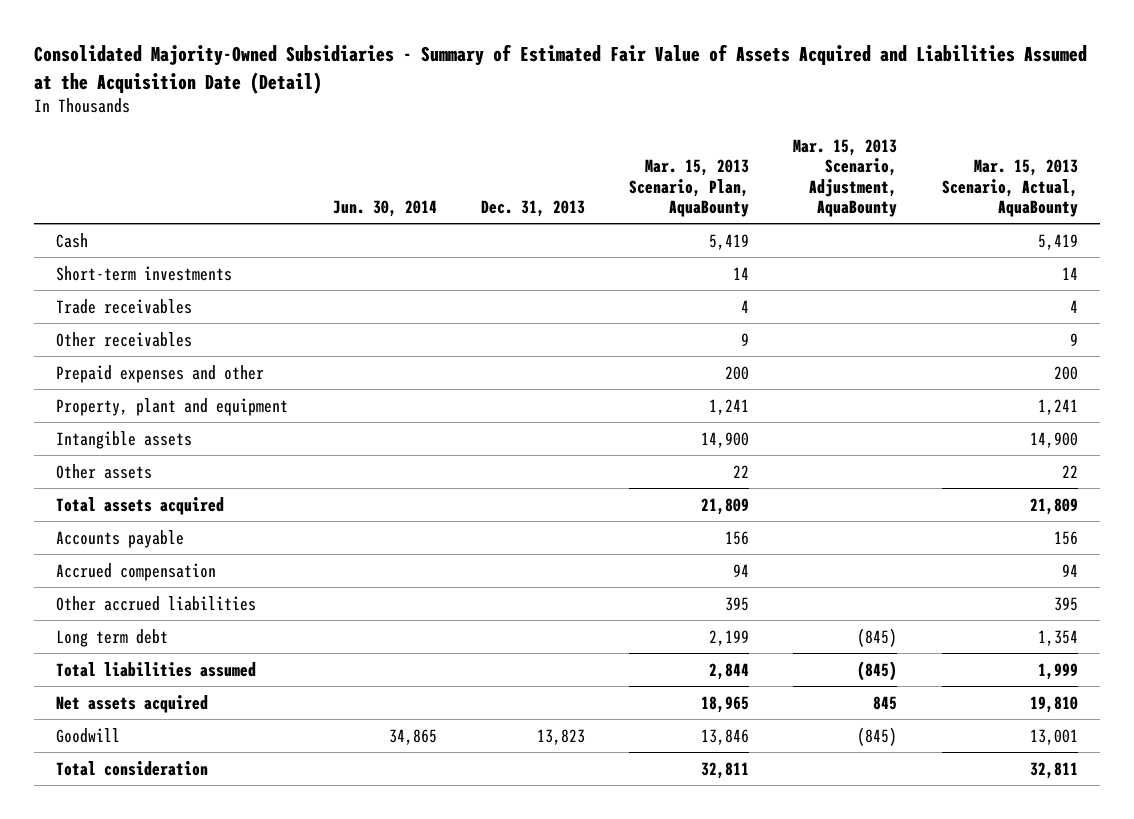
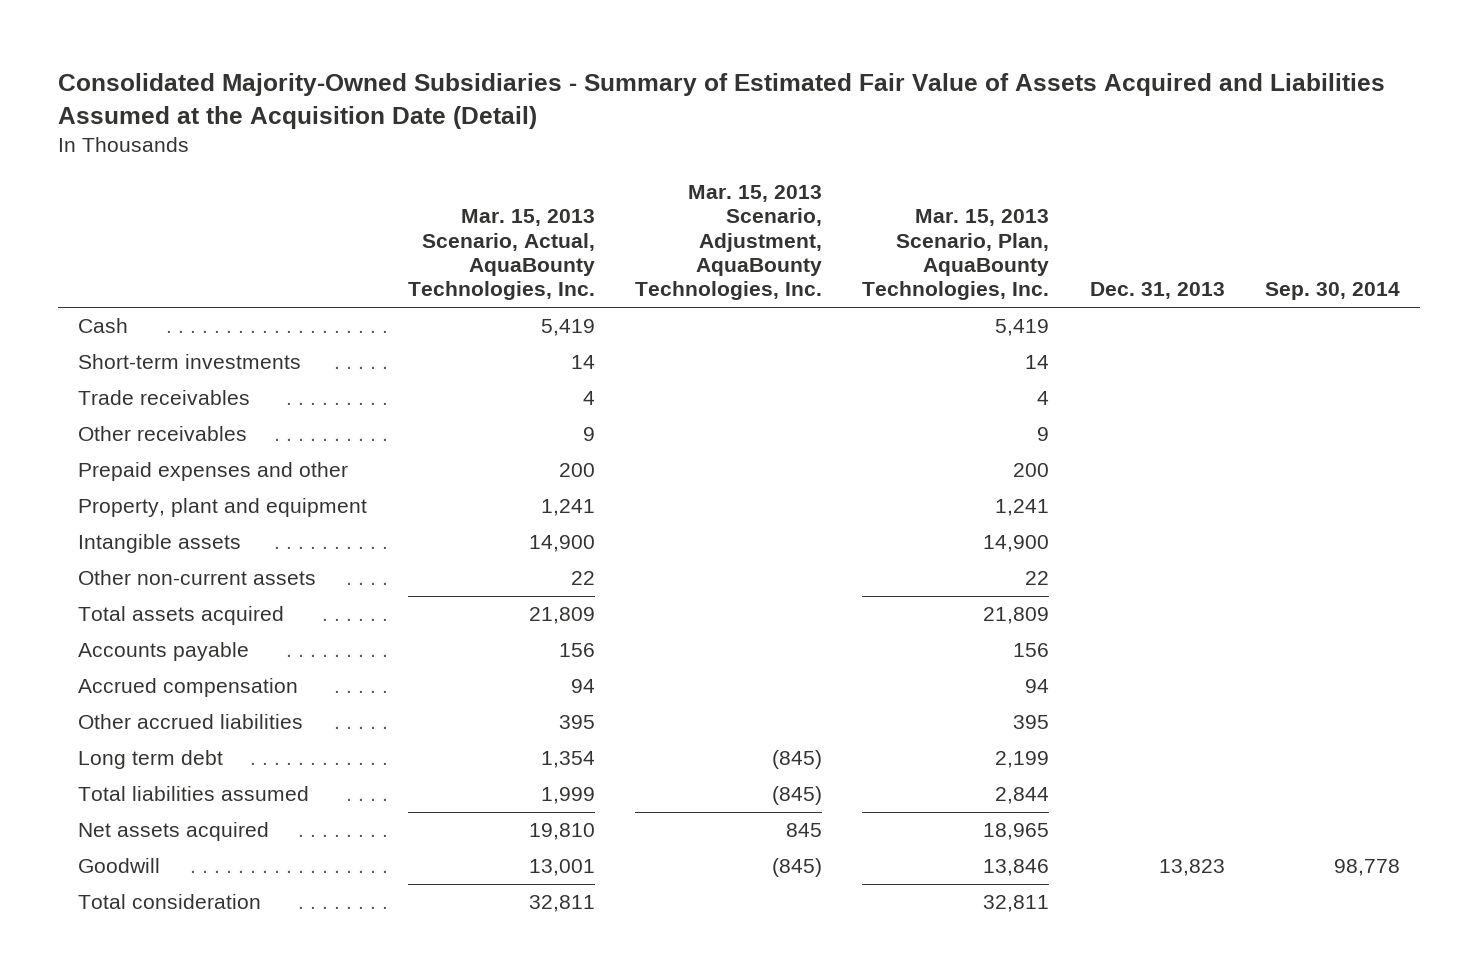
[332,199,437,217] Jun. 30, 2014 -> none
[629,159,750,217] Mar. 15, 2013 Scenario, Plan, AquaBounty -> none
[793,139,898,217] Mar. 15, 2013 Scenario, Adjustment, AquaBounty -> none
[941,159,1078,217] Mar. 15, 2013 Scenario, Actual, AquaBounty -> none
none -> [407,209,595,301] Mar. 15, 2013 Scenario, Actual, AquaBounty Technologies, Inc.
none -> [635,185,823,301] Mar. 15, 2013 Scenario, Adjustment, AquaBounty Technologies, Inc.
none -> [862,209,1050,301] Mar. 15, 2013 Scenario, Plan, AquaBounty Technologies, Inc.
none -> [1264,282,1400,301] Sep. 30, 2014
[56,463,153,479] Other assets -> [78,570,317,586] Other non-current assets

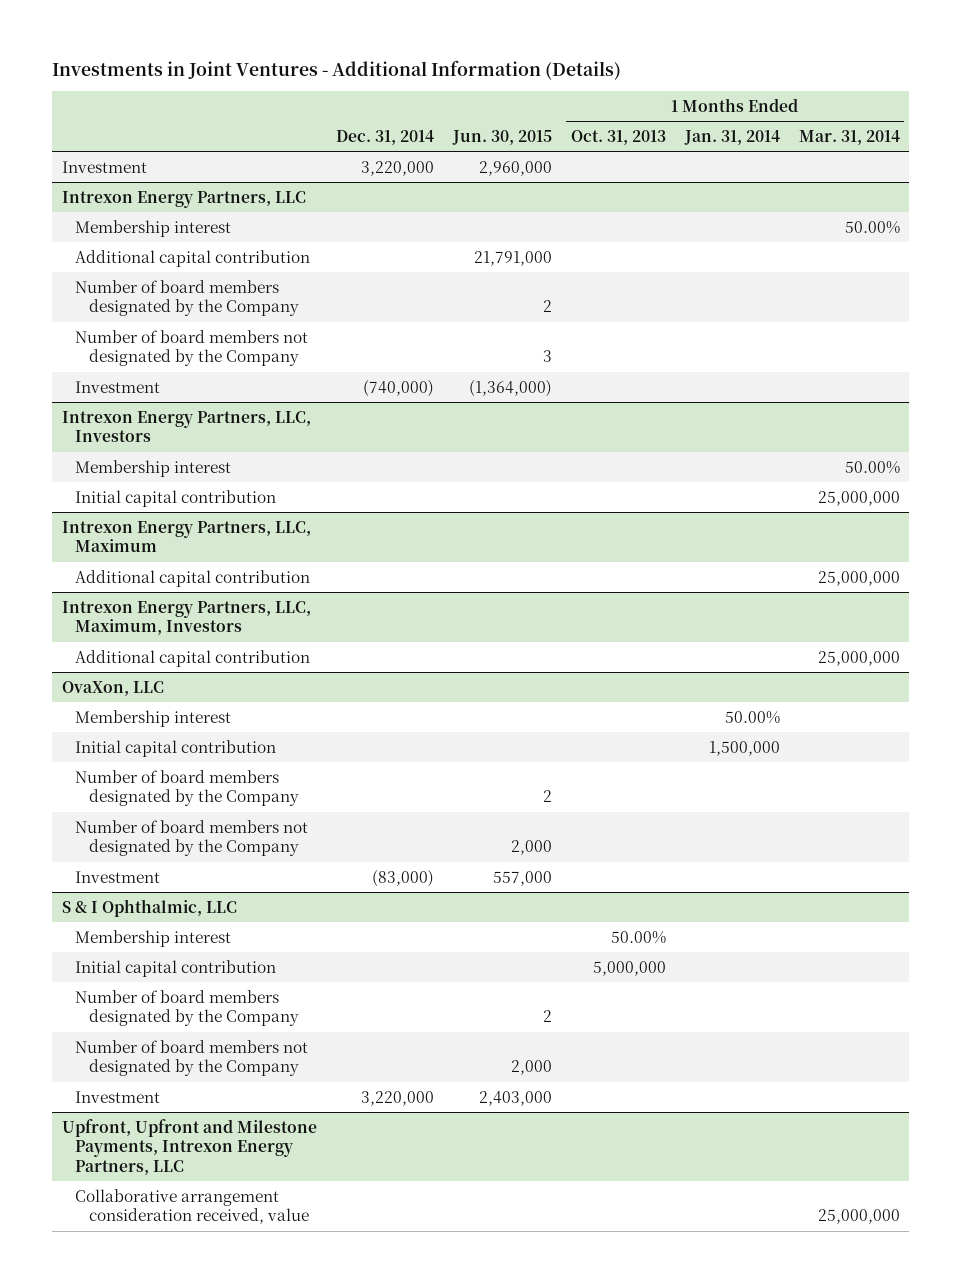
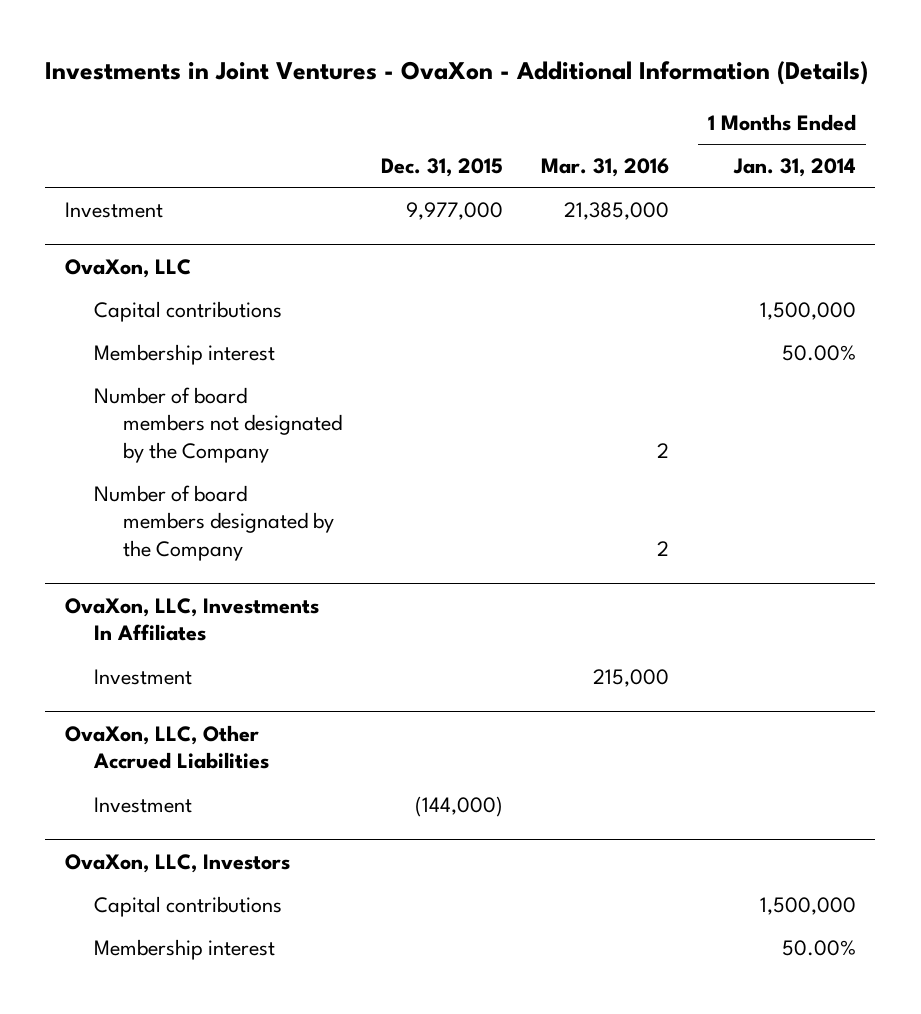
[52,59,622,80] Investments in Joint Ventures - Additional Information (Details) -> [45,61,869,86] Investments in Joint Ventures - OvaXon - Additional Information (Details)
[335,129,434,145] Dec. 31, 2014 -> none
[451,129,552,145] Jun. 30, 2015 -> none
[570,129,666,145] Oct. 31, 2013 -> none
[798,129,900,145] Mar. 31, 2014 -> none
none -> [380,158,503,178] Dec. 31, 2015
none -> [541,158,670,178] Mar. 31, 2016
[61,190,306,208] Intrexon Energy Partners, LLC -> none
[75,219,232,237] Membership interest -> none
[75,249,311,267] Additional capital contribution -> none
[75,279,300,317] Number of board members designated by the Company -> none
[75,329,309,367] Number of board members not designated by the Company -> none
[75,380,161,393] Investment -> none
[61,410,311,443] Intrexon Energy Partners, LLC, Investors -> none
[75,459,232,477] Membership interest -> none
[75,489,277,507] Initial capital contribution -> none
[61,520,311,553] Intrexon Energy Partners, LLC, Maximum -> none
[75,569,311,587] Additional capital contribution -> none
[61,600,311,636] Intrexon Energy Partners, LLC, Maximum, Investors -> none
[75,649,311,667] Additional capital contribution -> none
none -> [93,300,282,322] Capital contributions
[75,739,277,757] Initial capital contribution -> none
[75,870,161,883] Investment -> none
[61,898,237,917] S & I Ophthalmic, LLC -> none
[75,929,232,947] Membership interest -> none
[75,959,277,977] Initial capital contribution -> none
[75,989,300,1027] Number of board members designated by the Company -> none
[75,1039,309,1077] Number of board members not designated by the Company -> none
[75,1090,161,1103] Investment -> none
[61,1118,317,1175] Upfront, Upfront and Milestone Payments, Intrexon Energy Partners, LLC -> none
[75,1188,310,1225] Collaborative arrangement consideration received, value -> none
[75,769,300,807] Number of board members designated by the Company -> [93,484,335,562] Number of board members designated by the Company
none -> [64,597,319,642] OvaXon, LLC, Investments In Affiliates
none -> [93,668,192,685] Investment
none -> [64,724,269,770] OvaXon, LLC, Other Accrued Liabilities
none -> [93,796,192,813] Investment
none -> [64,853,290,873] OvaXon, LLC, Investors
none -> [93,895,282,917] Capital contributions
none -> [93,938,275,960] Membership interest

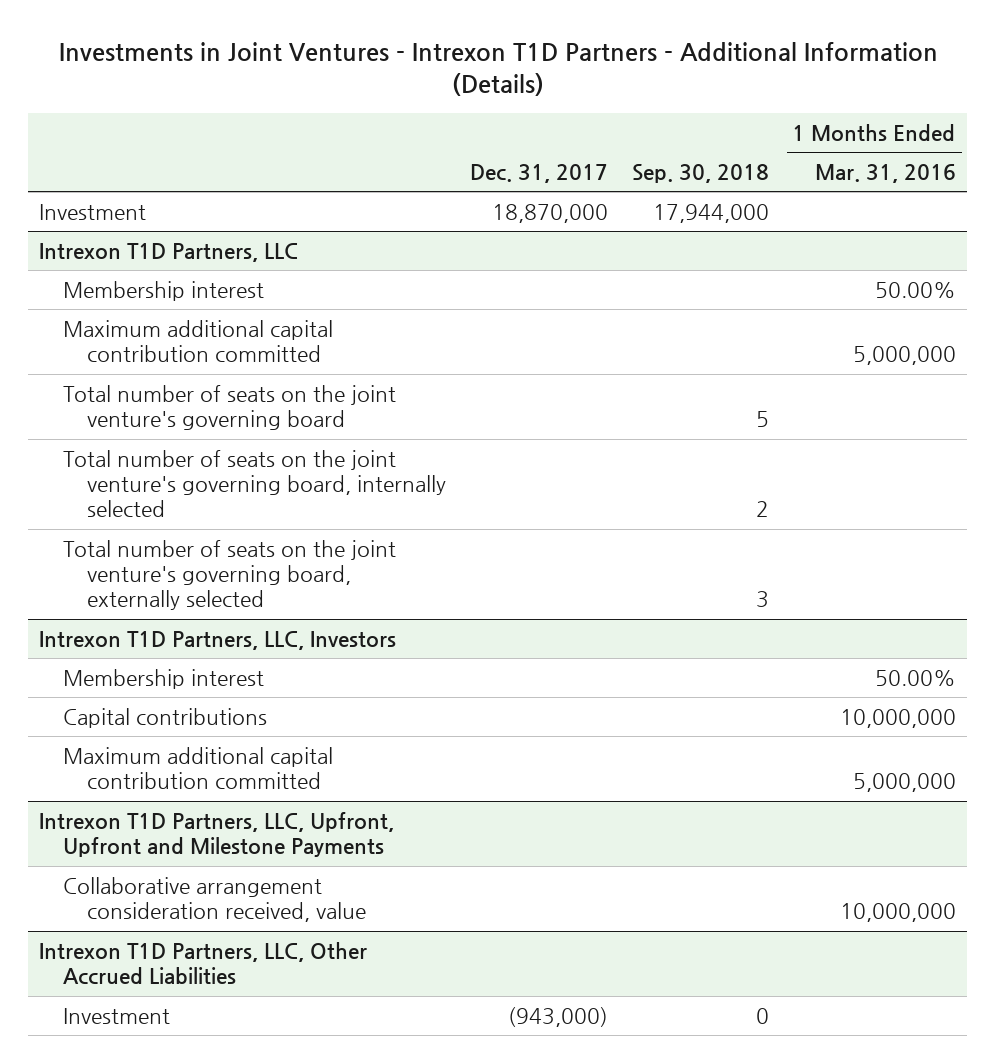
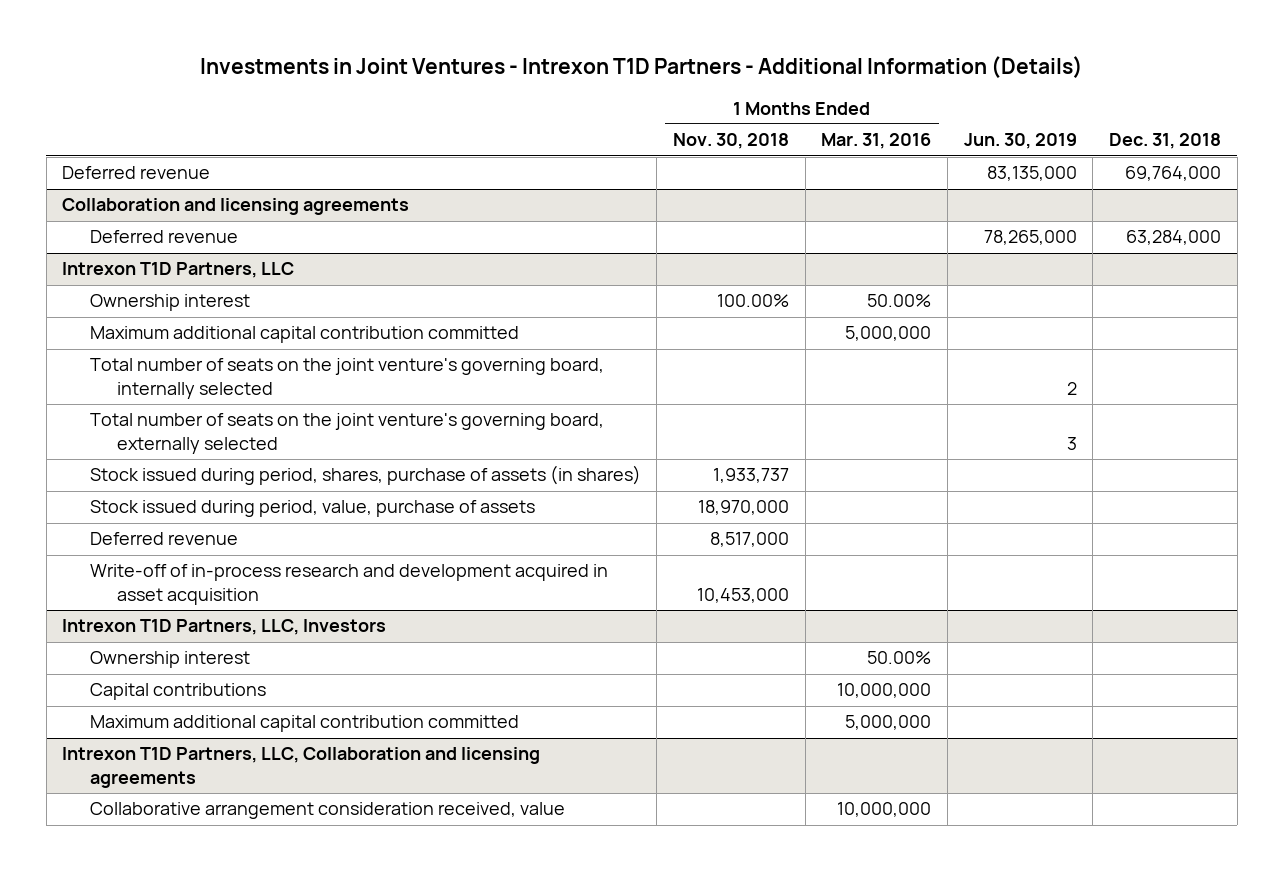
[470,164,609,184] Dec. 31, 2017 -> none
[631,164,769,184] Sep. 30, 2018 -> none
none -> [673,133,790,150] Nov. 30, 2018
none -> [963,133,1077,150] Jun. 30, 2019
none -> [1108,133,1221,150] Dec. 31, 2018
[39,203,147,220] Investment -> none
none -> [62,166,211,180] Deferred revenue
none -> [62,198,410,216] Collaboration and licensing agreements
none -> [89,230,238,244] Deferred revenue
[63,280,265,301] Membership interest -> [89,294,250,312] Ownership interest
[63,384,397,431] Total number of seats on the joint venture's governing board -> none
none -> [89,465,641,486] Stock issued during period, shares, purchase of assets (in shares)
none -> [89,500,535,518] Stock issued during period, value, purchase of assets
none -> [89,532,238,546] Deferred revenue
none -> [89,564,608,605] Write-off of in-process research and development acquired in asset acquisition
[63,668,265,689] Membership interest -> [89,651,250,669] Ownership interest
[39,811,395,858] Intrexon T1D Partners, LLC, Upfront, Upfront and Milestone Payments -> [62,747,541,788] Intrexon T1D Partners, LLC, Collaboration and licensing agreements
[39,941,368,986] Intrexon T1D Partners, LLC, Other Accrued Liabilities -> none
[63,1007,171,1024] Investment -> none

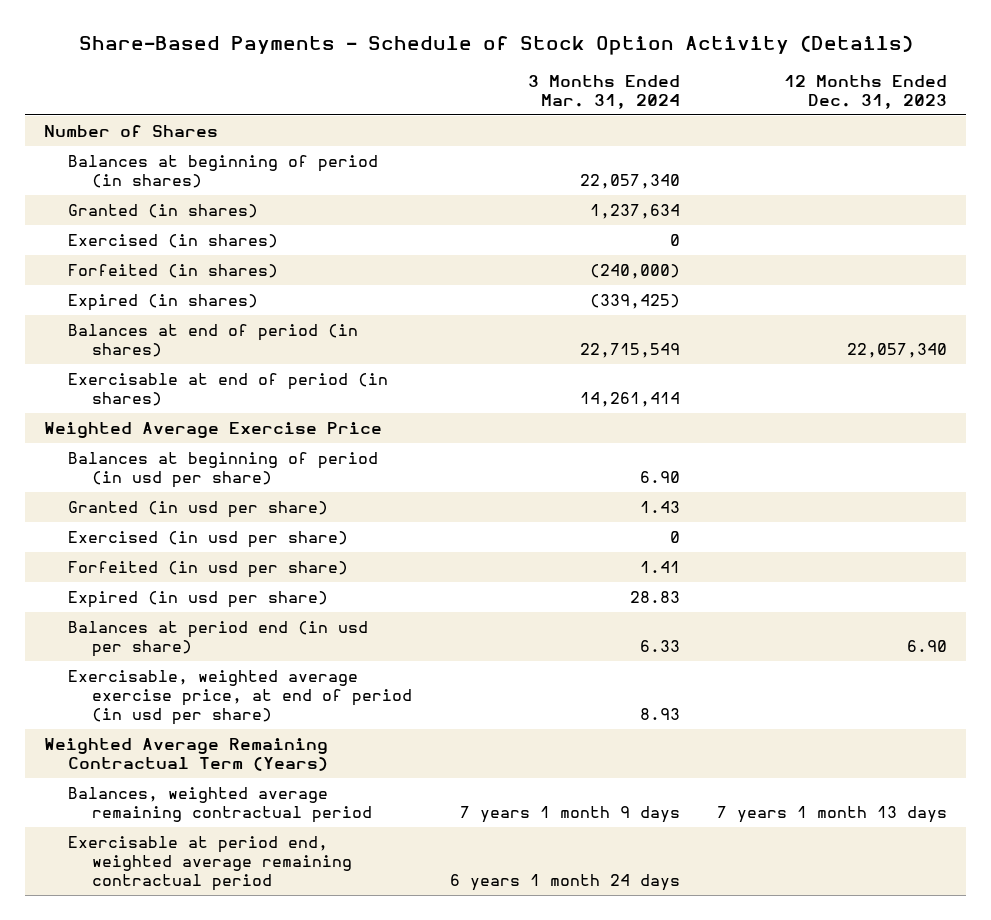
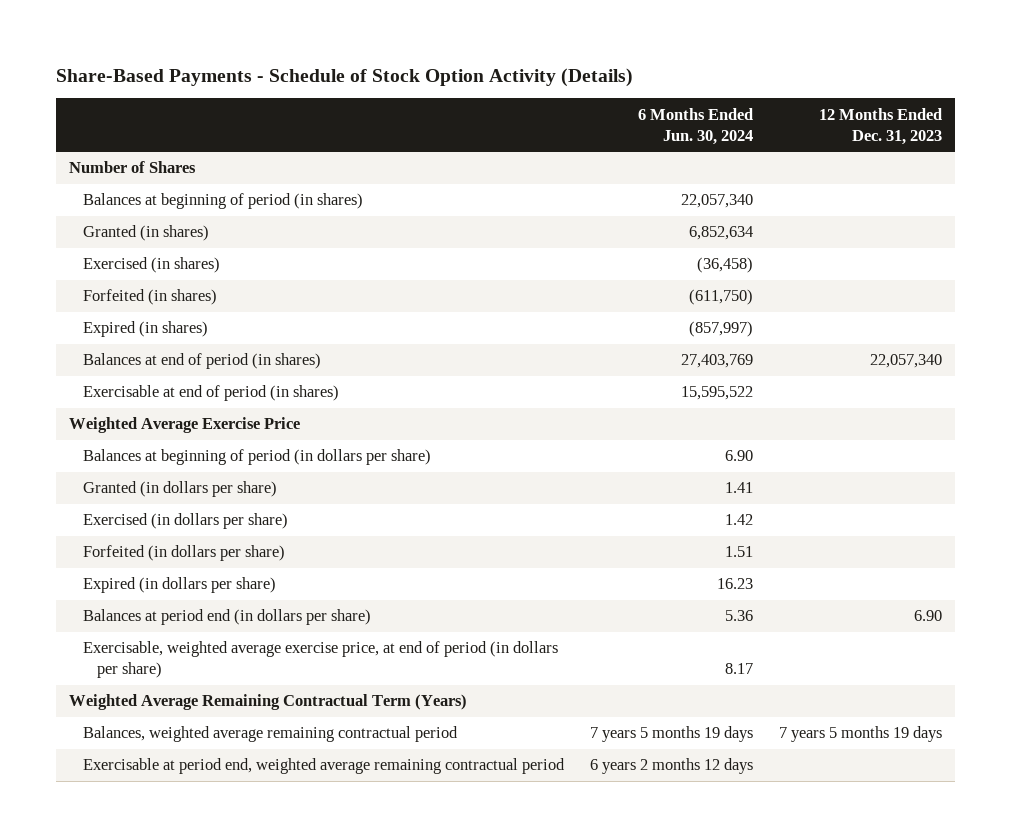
[527,74,680,110] 3 Months Ended Mar. 31, 2024 -> none
none -> [637,107,753,145] 6 Months Ended Jun. 30, 2024
[67,451,378,489] Balances at beginning of period (in usd per share) -> [82,449,431,466] Balances at beginning of period (in dollars per share)
[67,500,328,518] Granted (in usd per share) -> [82,481,277,498] Granted (in dollars per share)
[67,530,348,548] Exercised (in usd per share) -> [82,513,288,530] Exercised (in dollars per share)
[67,560,348,578] Forfeited (in usd per share) -> [82,545,285,562] Forfeited (in dollars per share)
[67,590,328,608] Expired (in usd per share) -> [82,577,276,594] Expired (in dollars per share)
[67,620,368,658] Balances at period end (in usd per share) -> [82,609,371,626] Balances at period end (in dollars per share)
[67,669,413,726] Exercisable, weighted average exercise price, at end of period (in usd per share) -> [82,641,558,679] Exercisable, weighted average exercise price, at end of period (in dollars per share)
[717,806,948,824] 7 years 1 month 13 days -> [778,726,942,743] 7 years 5 months 19 days

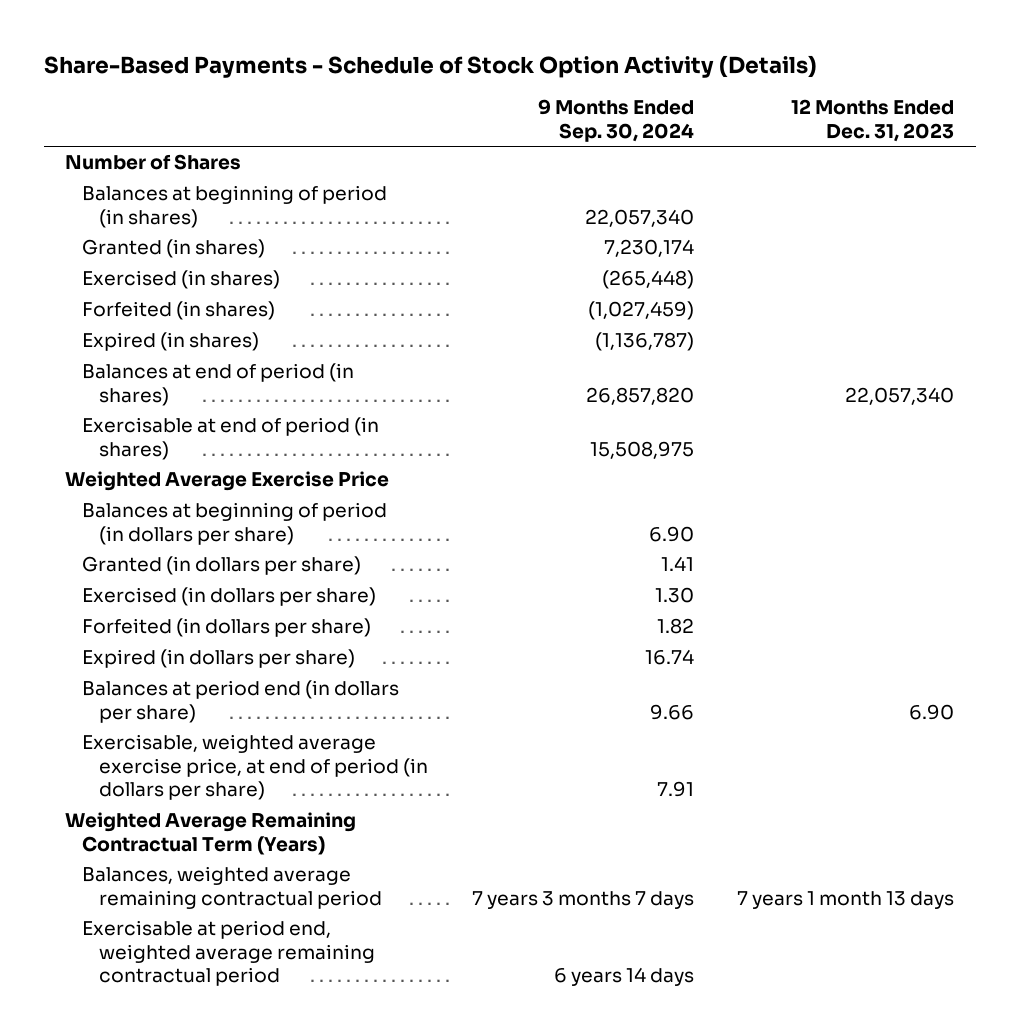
[637,107,753,145] 6 Months Ended Jun. 30, 2024 -> none
none -> [537,99,694,142] 9 Months Ended Sep. 30, 2024
[778,726,942,743] 7 years 5 months 19 days -> [737,890,955,909] 7 years 1 month 13 days

